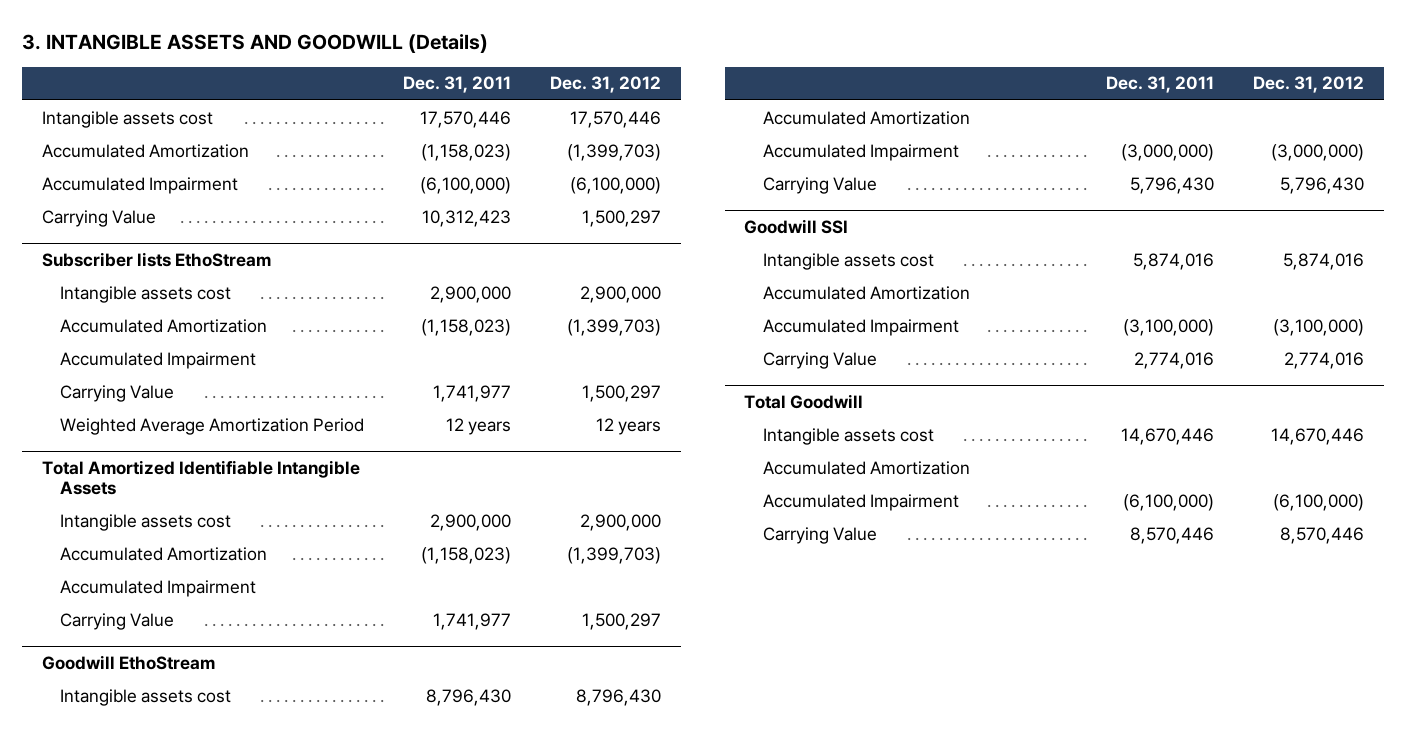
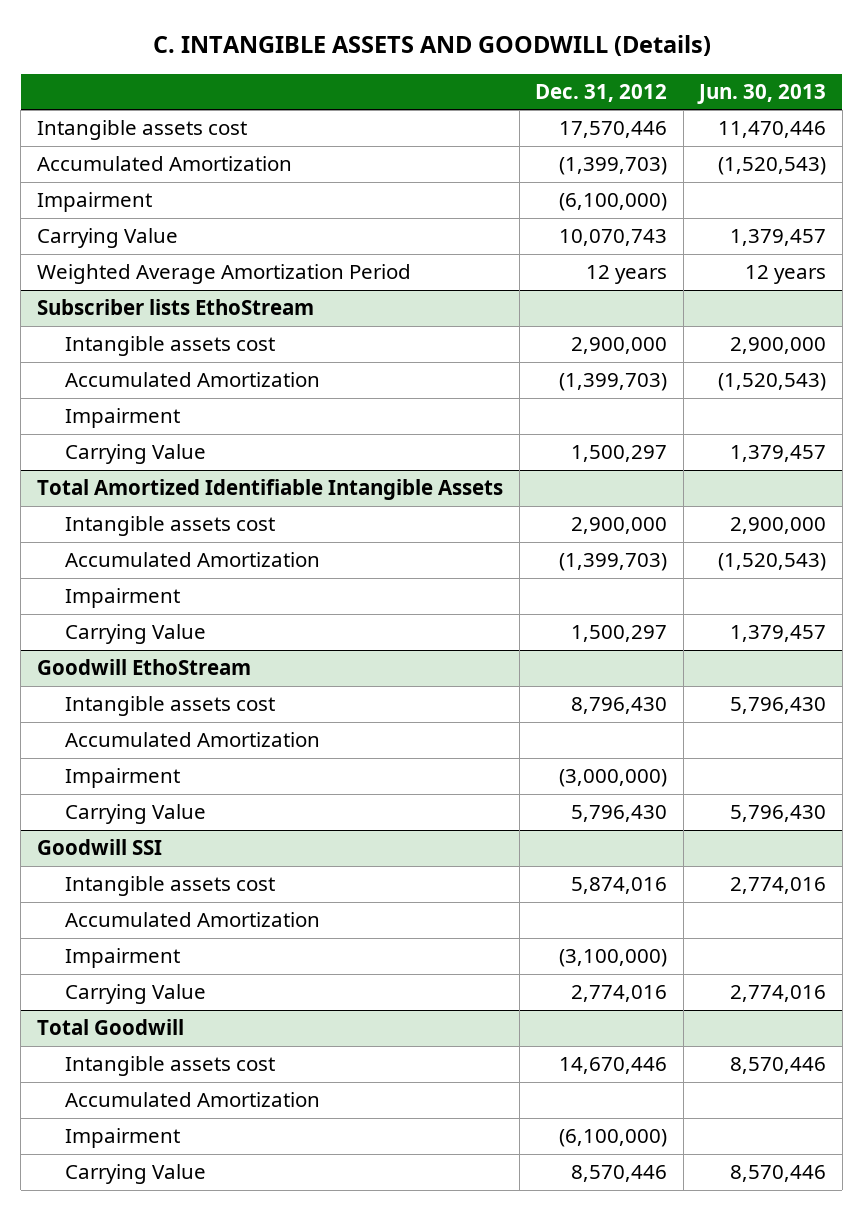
[22,34,489,54] 3. INTANGIBLE ASSETS AND GOODWILL (Details) -> [152,35,711,57] C. INTANGIBLE ASSETS AND GOODWILL (Details)
[403,76,512,94] Dec. 31, 2011 -> none
none -> [697,83,827,104] Jun. 30, 2013
[41,176,238,194] Accumulated Impairment -> [37,192,153,213] Impairment
[582,209,662,227] 1,500,297 -> [559,229,668,247] 10,070,743
none -> [37,264,412,285] Weighted Average Amortization Period
[60,351,257,369] Accumulated Impairment -> [65,408,181,429] Impairment
[60,417,365,435] Weighted Average Amortization Period -> none
[60,579,257,597] Accumulated Impairment -> [65,588,181,609] Impairment
[763,143,960,161] Accumulated Impairment -> [65,768,181,789] Impairment
[763,318,960,336] Accumulated Impairment -> [65,948,181,969] Impairment
[763,493,960,511] Accumulated Impairment -> [65,1128,181,1149] Impairment

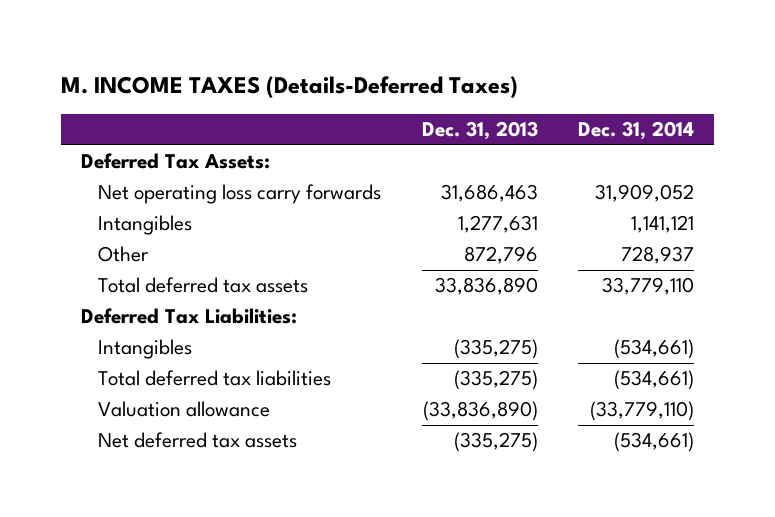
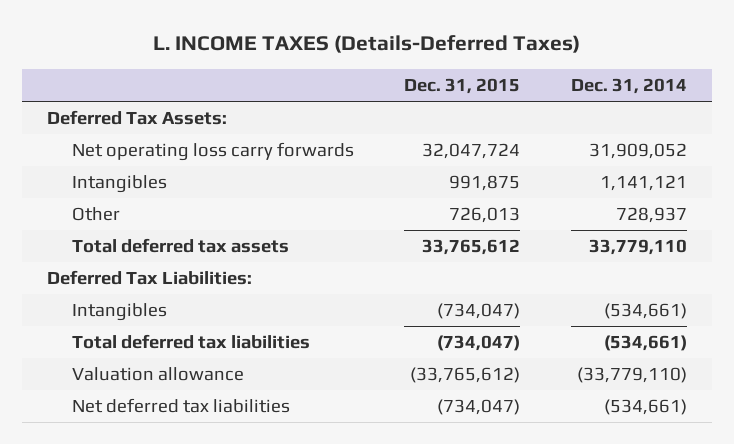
[60,76,518,99] M. INCOME TAXES (Details-Deferred Taxes) -> [152,35,580,54] L. INCOME TAXES (Details-Deferred Taxes)
[421,121,538,141] Dec. 31, 2013 -> none
none -> [404,77,521,94] Dec. 31, 2015
[98,432,298,449] Net deferred tax assets -> [72,398,291,414] Net deferred tax liabilities

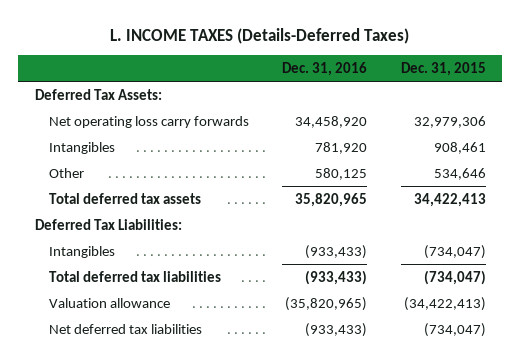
[570,77,687,94] Dec. 31, 2014 -> none
none -> [282,62,368,77] Dec. 31, 2016
[422,143,521,160] 32,047,724 -> [413,115,486,128] 32,979,306
[449,175,521,192] 991,875 -> [433,141,486,154] 908,461
[449,207,521,224] 726,013 -> [433,167,486,180] 534,646
[422,239,521,256] 33,765,612 -> [413,192,486,207] 34,422,413
[410,367,521,384] (33,765,612) -> [403,296,486,311] (34,422,413)

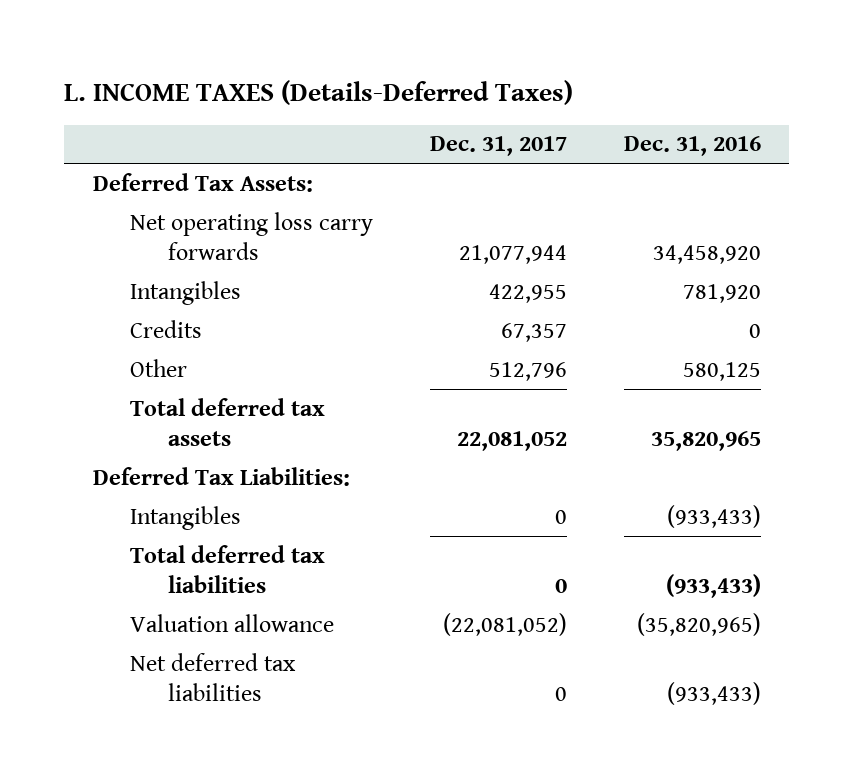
[400,62,486,77] Dec. 31, 2015 -> none
none -> [430,136,568,157] Dec. 31, 2017
none -> [130,319,203,338] Credits

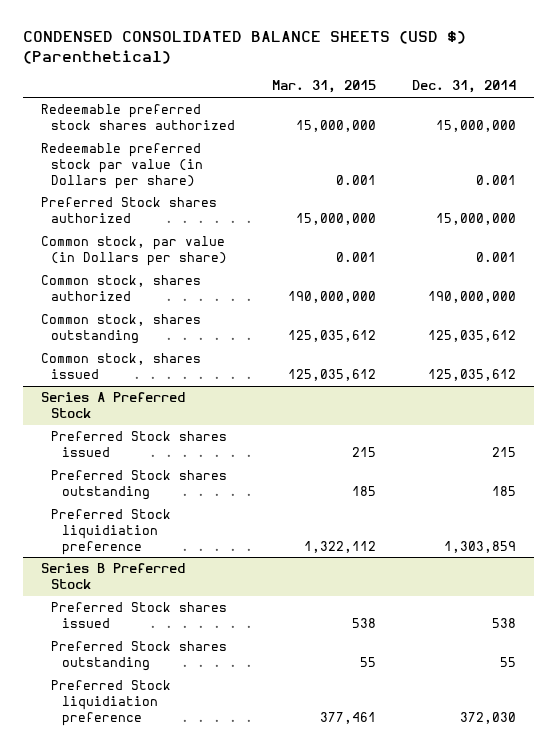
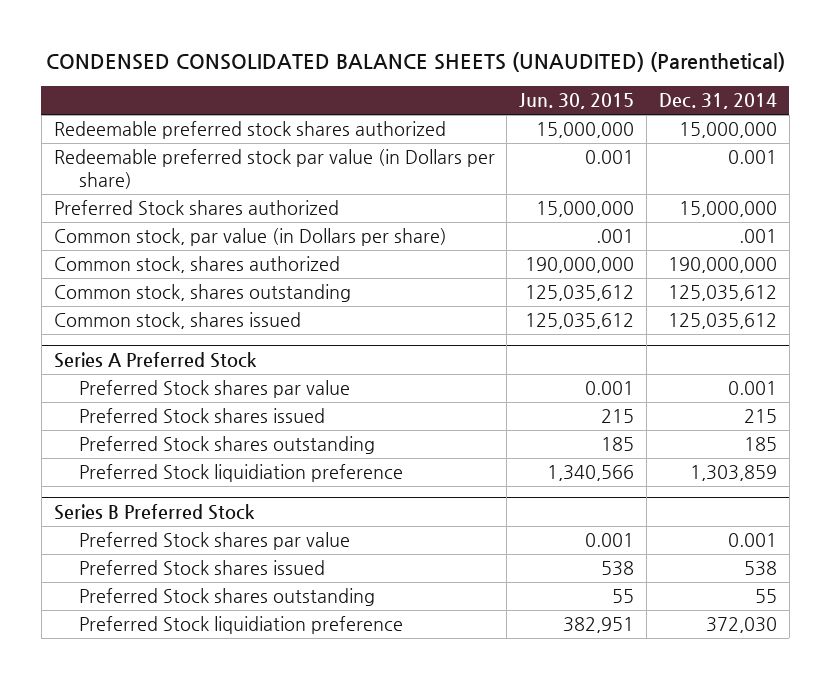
[23,31,467,64] CONDENSED CONSOLIDATED BALANCE SHEETS (USD $) (Parenthetical) -> [46,52,786,73] CONDENSED CONSOLIDATED BALANCE SHEETS (UNAUDITED) (Parenthetical)
[271,80,376,94] Mar. 31, 2015 -> none
none -> [519,93,635,110] Jun. 30, 2015
[475,251,516,262] 0.001 -> [739,229,778,244] .001
none -> [79,380,351,399] Preferred Stock shares par value
none -> [79,532,351,551] Preferred Stock shares par value

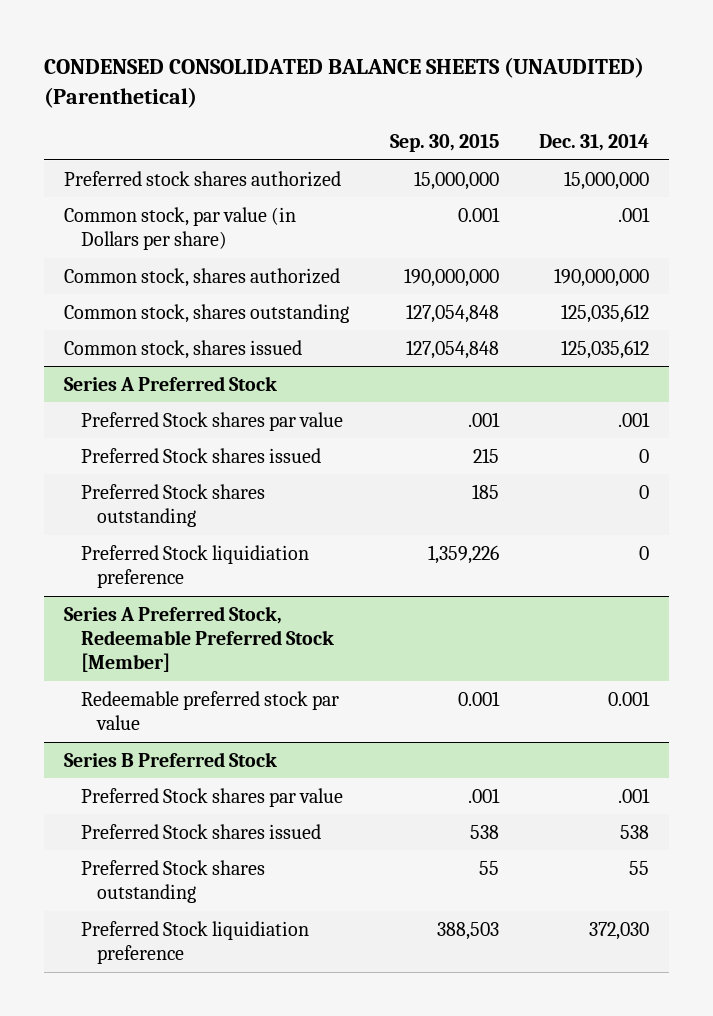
[519,93,635,110] Jun. 30, 2015 -> none
none -> [389,134,499,153] Sep. 30, 2015
[53,149,495,190] Redeemable preferred stock par value (in Dollars per share) -> none
[53,200,339,216] Preferred Stock shares authorized -> none
[53,121,446,140] Redeemable preferred stock shares authorized -> [64,170,342,187] Preferred stock shares authorized
[728,381,778,396] 0.001 -> [617,411,650,427] .001
[744,409,778,424] 215 -> [638,448,649,463] 0
[744,437,778,452] 185 -> [638,484,649,499] 0
[690,465,778,482] 1,303,859 -> [638,545,649,560] 0
none -> [64,605,334,673] Series A Preferred Stock, Redeemable Preferred Stock [Member]
none -> [80,690,339,731] Redeemable preferred stock par value
[728,533,778,548] 0.001 -> [617,787,650,803] .001

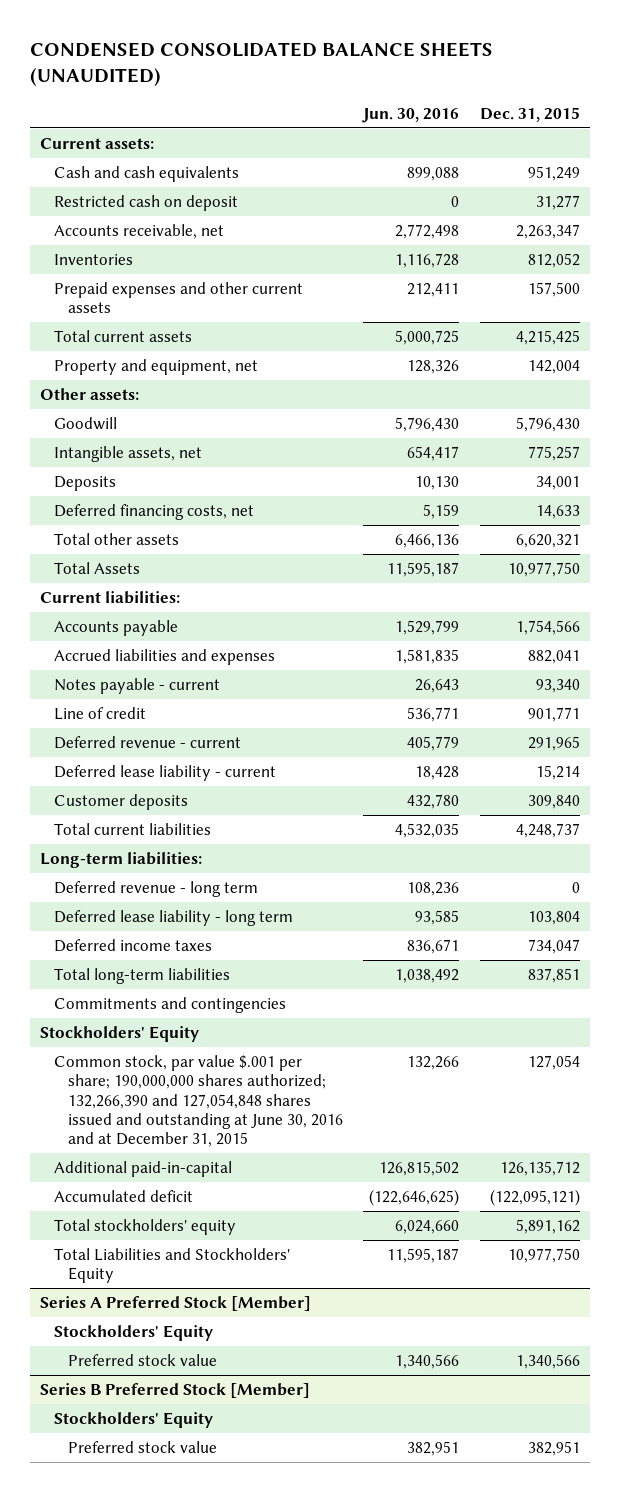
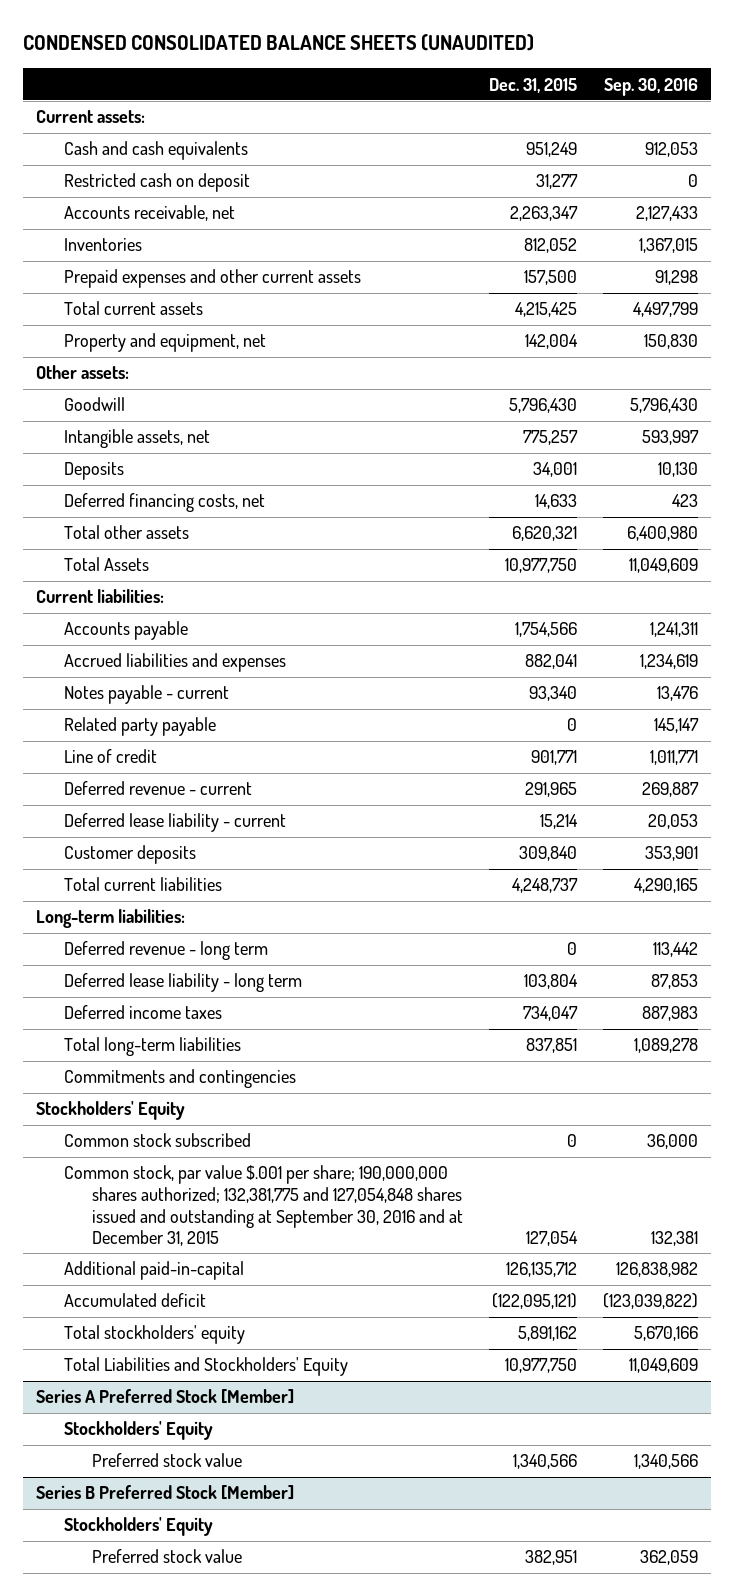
[362,107,460,123] Jun. 30, 2016 -> none
none -> [603,77,698,96] Sep. 30, 2016
none -> [63,717,216,737] Related party payable
none -> [63,1133,251,1148] Common stock subscribed
[54,1054,343,1148] Common stock, par value $.001 per share; 190,000,000 shares authorized; 132,266,390 and 127,054,848 shares issued and outstanding at June 30, 2016 and at December 31, 2015 -> [63,1165,463,1247] Common stock, par value $.001 per share; 190,000,000 shares authorized; 132,381,775 and 127,054,848 shares issued and outstanding at September 30, 2016 and at December 31, 2015

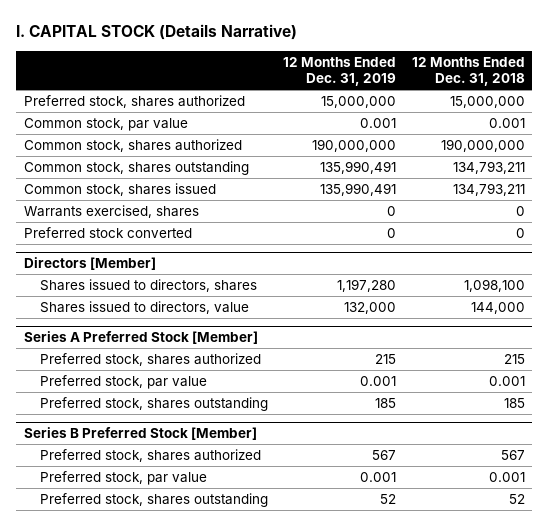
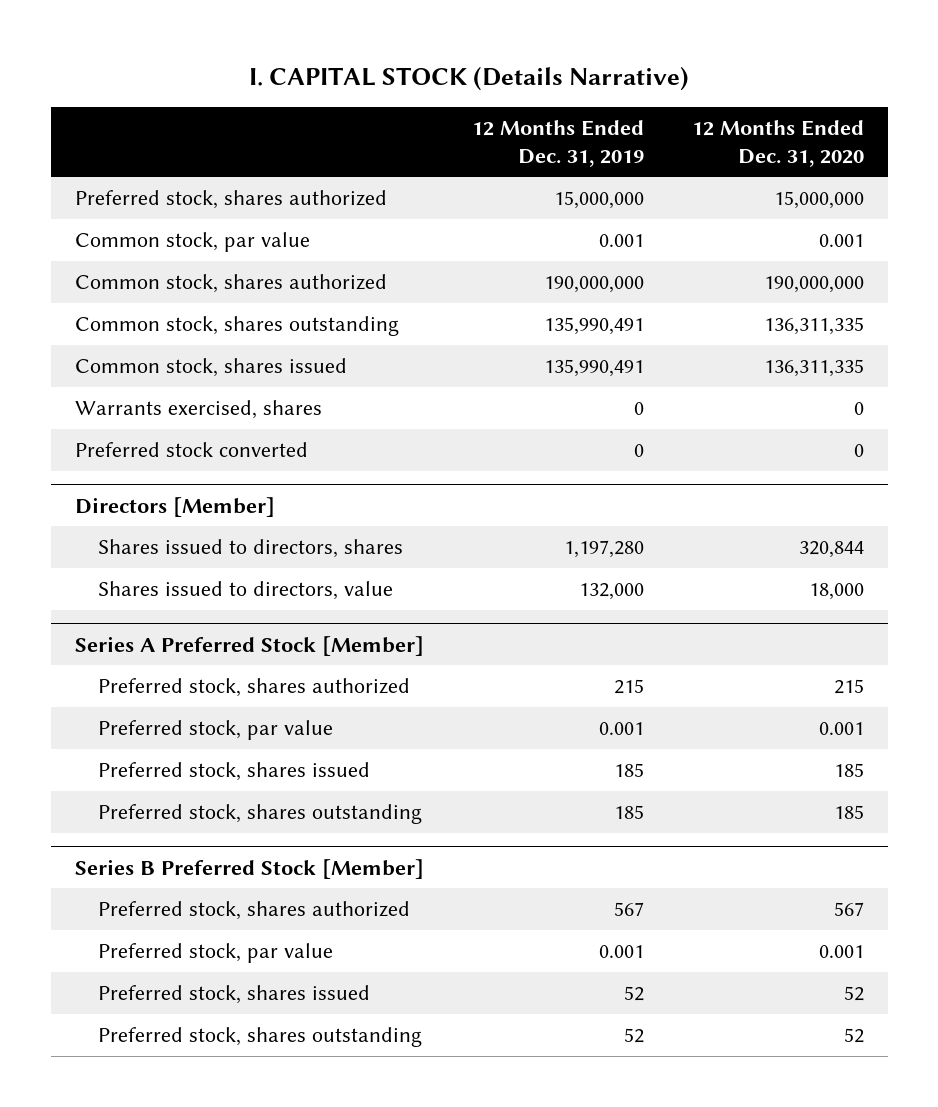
[411,56,525,87] 12 Months Ended Dec. 31, 2018 -> none
none -> [691,120,864,167] 12 Months Ended Dec. 31, 2020
none -> [97,761,370,781] Preferred stock, shares issued
none -> [97,984,370,1004] Preferred stock, shares issued

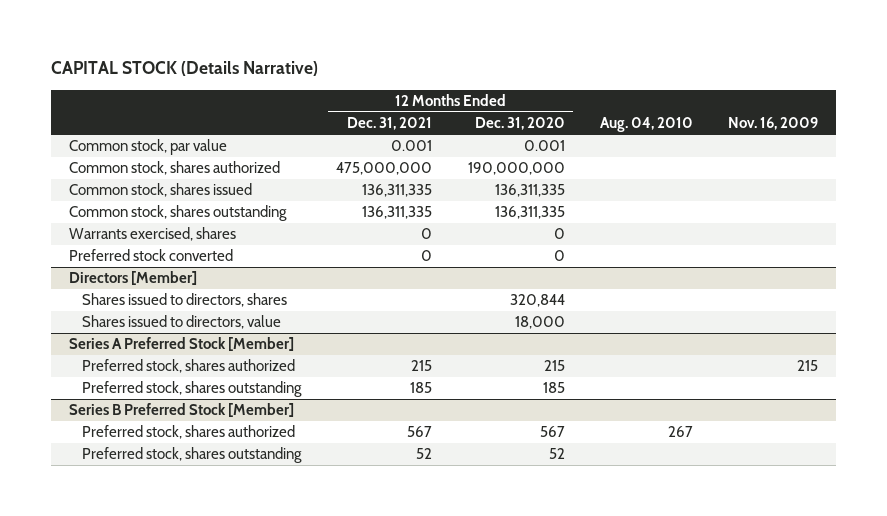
[249,66,690,92] I. CAPITAL STOCK (Details Narrative) -> [51,61,319,77] CAPITAL STOCK (Details Narrative)
[471,120,644,167] 12 Months Ended Dec. 31, 2019 -> none
none -> [347,117,433,131] Dec. 31, 2021
none -> [599,117,693,133] Aug. 04, 2010
none -> [728,117,819,131] Nov. 16, 2009
[74,189,387,209] Preferred stock, shares authorized -> none
[74,315,399,336] Common stock, shares outstanding -> [68,205,287,222] Common stock, shares outstanding
[97,719,333,740] Preferred stock, par value -> none
[97,761,370,781] Preferred stock, shares issued -> none
[97,942,333,963] Preferred stock, par value -> none
[97,984,370,1004] Preferred stock, shares issued -> none

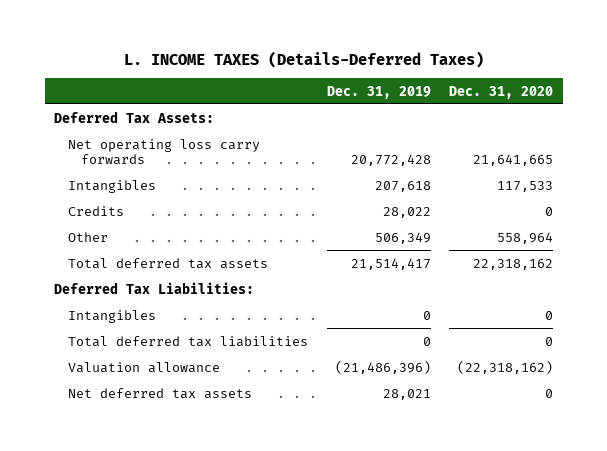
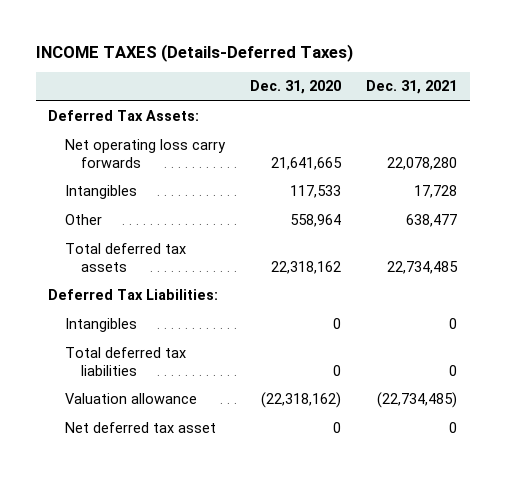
[123,51,484,69] L. INCOME TAXES (Details-Deferred Taxes) -> [35,43,353,62] INCOME TAXES (Details-Deferred Taxes)
[326,85,431,99] Dec. 31, 2019 -> none
none -> [366,80,458,95] Dec. 31, 2021
[67,205,124,216] Credits -> none
[67,387,252,399] Net deferred tax assets -> [64,422,216,434] Net deferred tax asset

